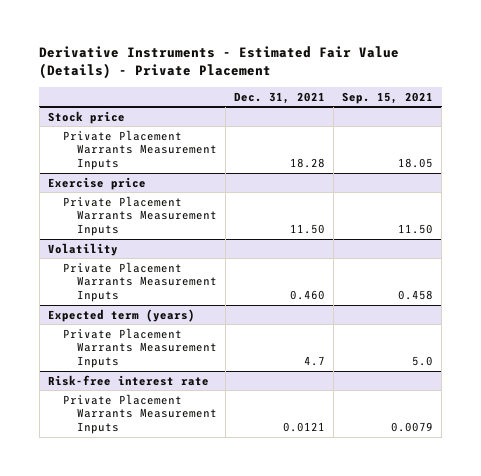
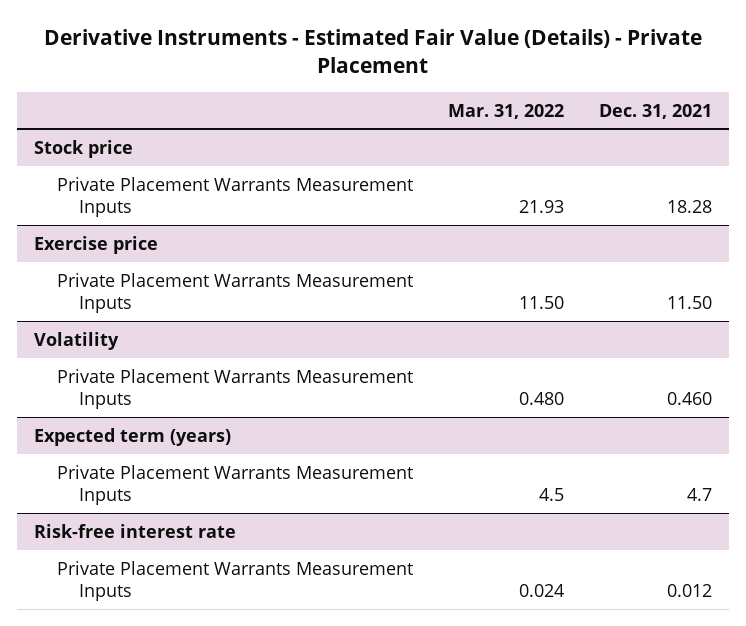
[342,91,434,104] Sep. 15, 2021 -> none
none -> [447,103,564,119] Mar. 31, 2022
[283,422,326,433] 0.0121 -> [666,584,712,598] 0.012

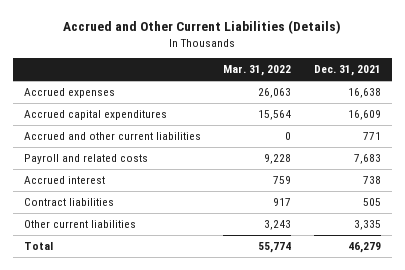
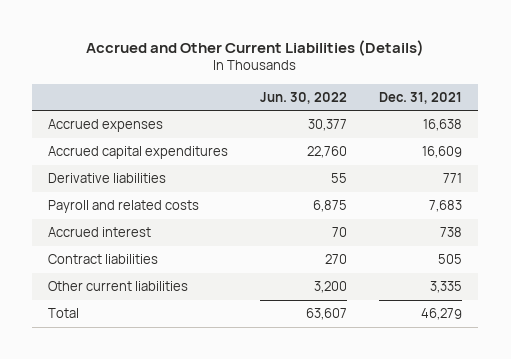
[223,65,292,77] Mar. 31, 2022 -> none
none -> [260,91,348,104] Jun. 30, 2022
[23,132,201,141] Accrued and other current liabilities -> [48,173,167,184] Derivative liabilities

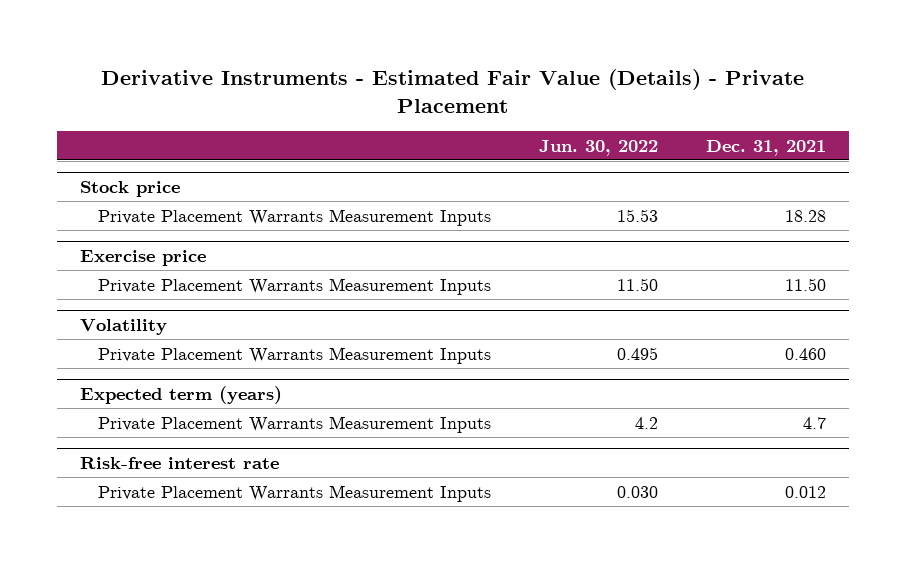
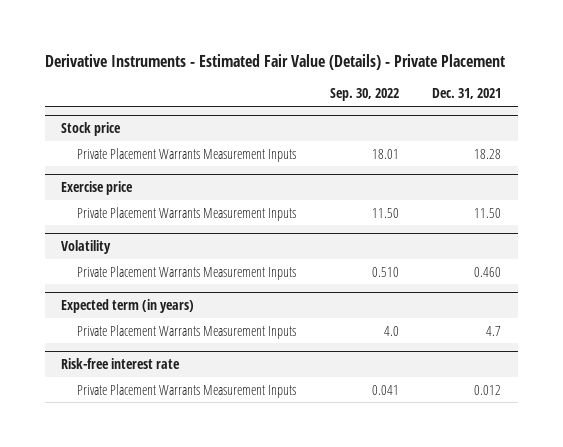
[538,139,658,156] Jun. 30, 2022 -> none
none -> [329,88,399,102] Sep. 30, 2022
[80,385,283,404] Expected term (years) -> [61,299,195,314] Expected term (in years)

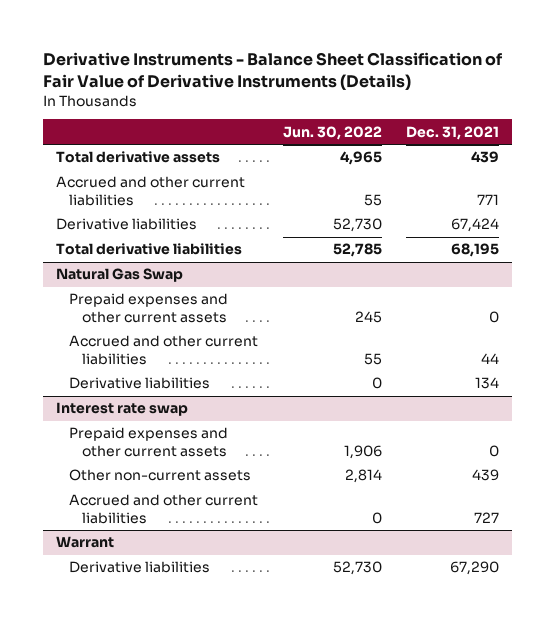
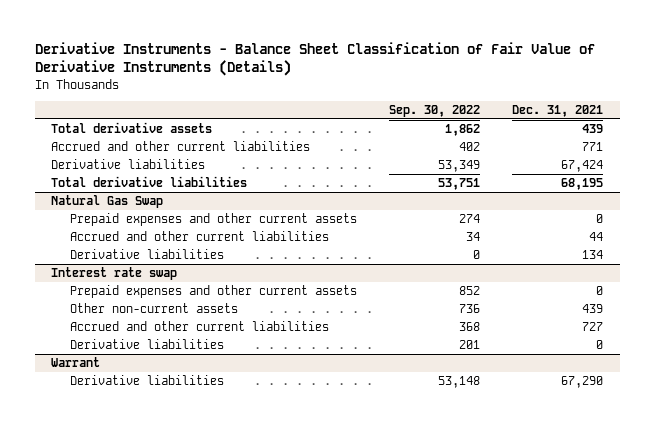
[282,125,382,140] Jun. 30, 2022 -> none
none -> [388,105,480,118] Sep. 30, 2022
none -> [69,339,224,350] Derivative liabilities

